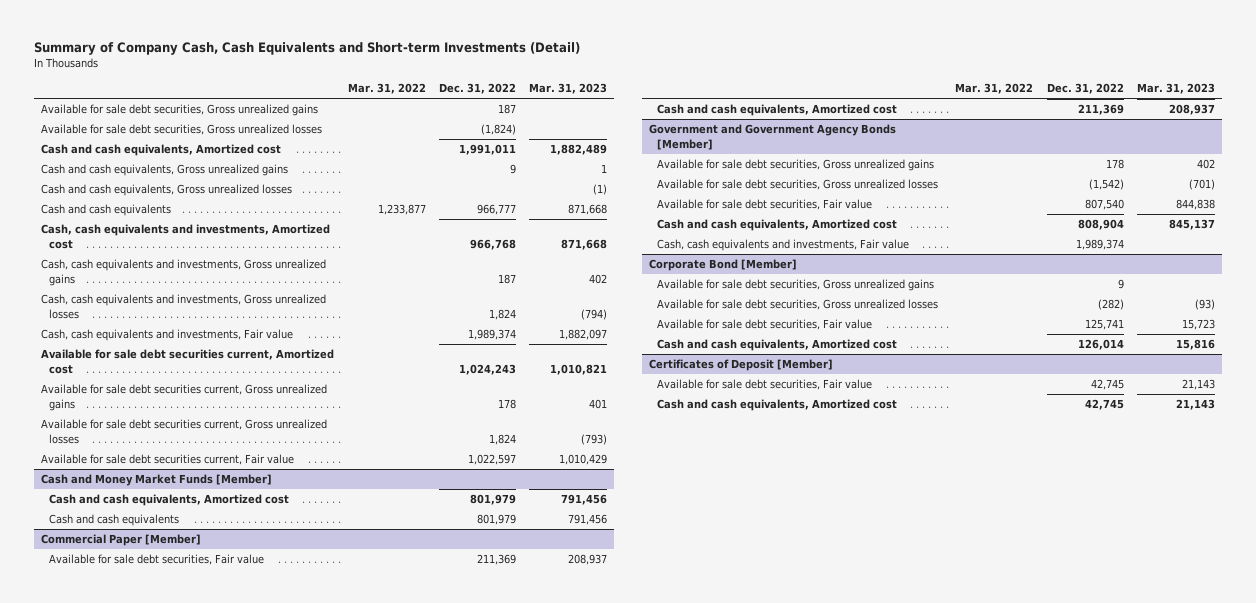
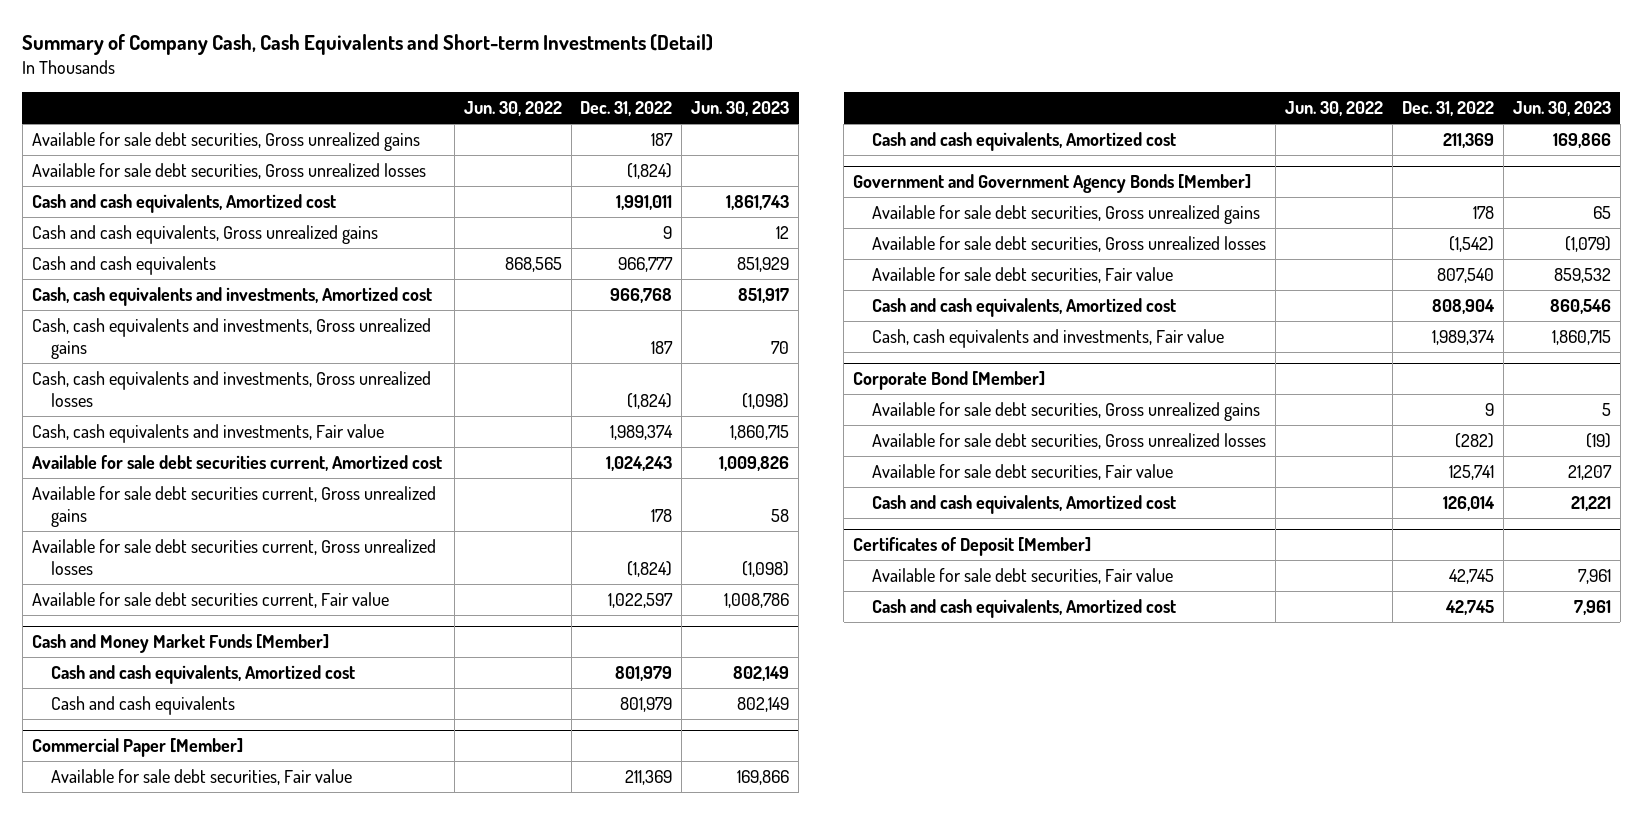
[347,83,426,95] Mar. 31, 2022 -> none
[529,83,608,95] Mar. 31, 2023 -> none
none -> [463,101,562,117] Jun. 30, 2022
none -> [691,101,790,117] Jun. 30, 2023
[41,184,293,197] Cash and cash equivalents, Gross unrealized losses -> none
[489,308,517,320] 1,824 -> [627,393,673,410] (1,824)
[489,433,517,445] 1,824 -> [627,561,673,578] (1,824)

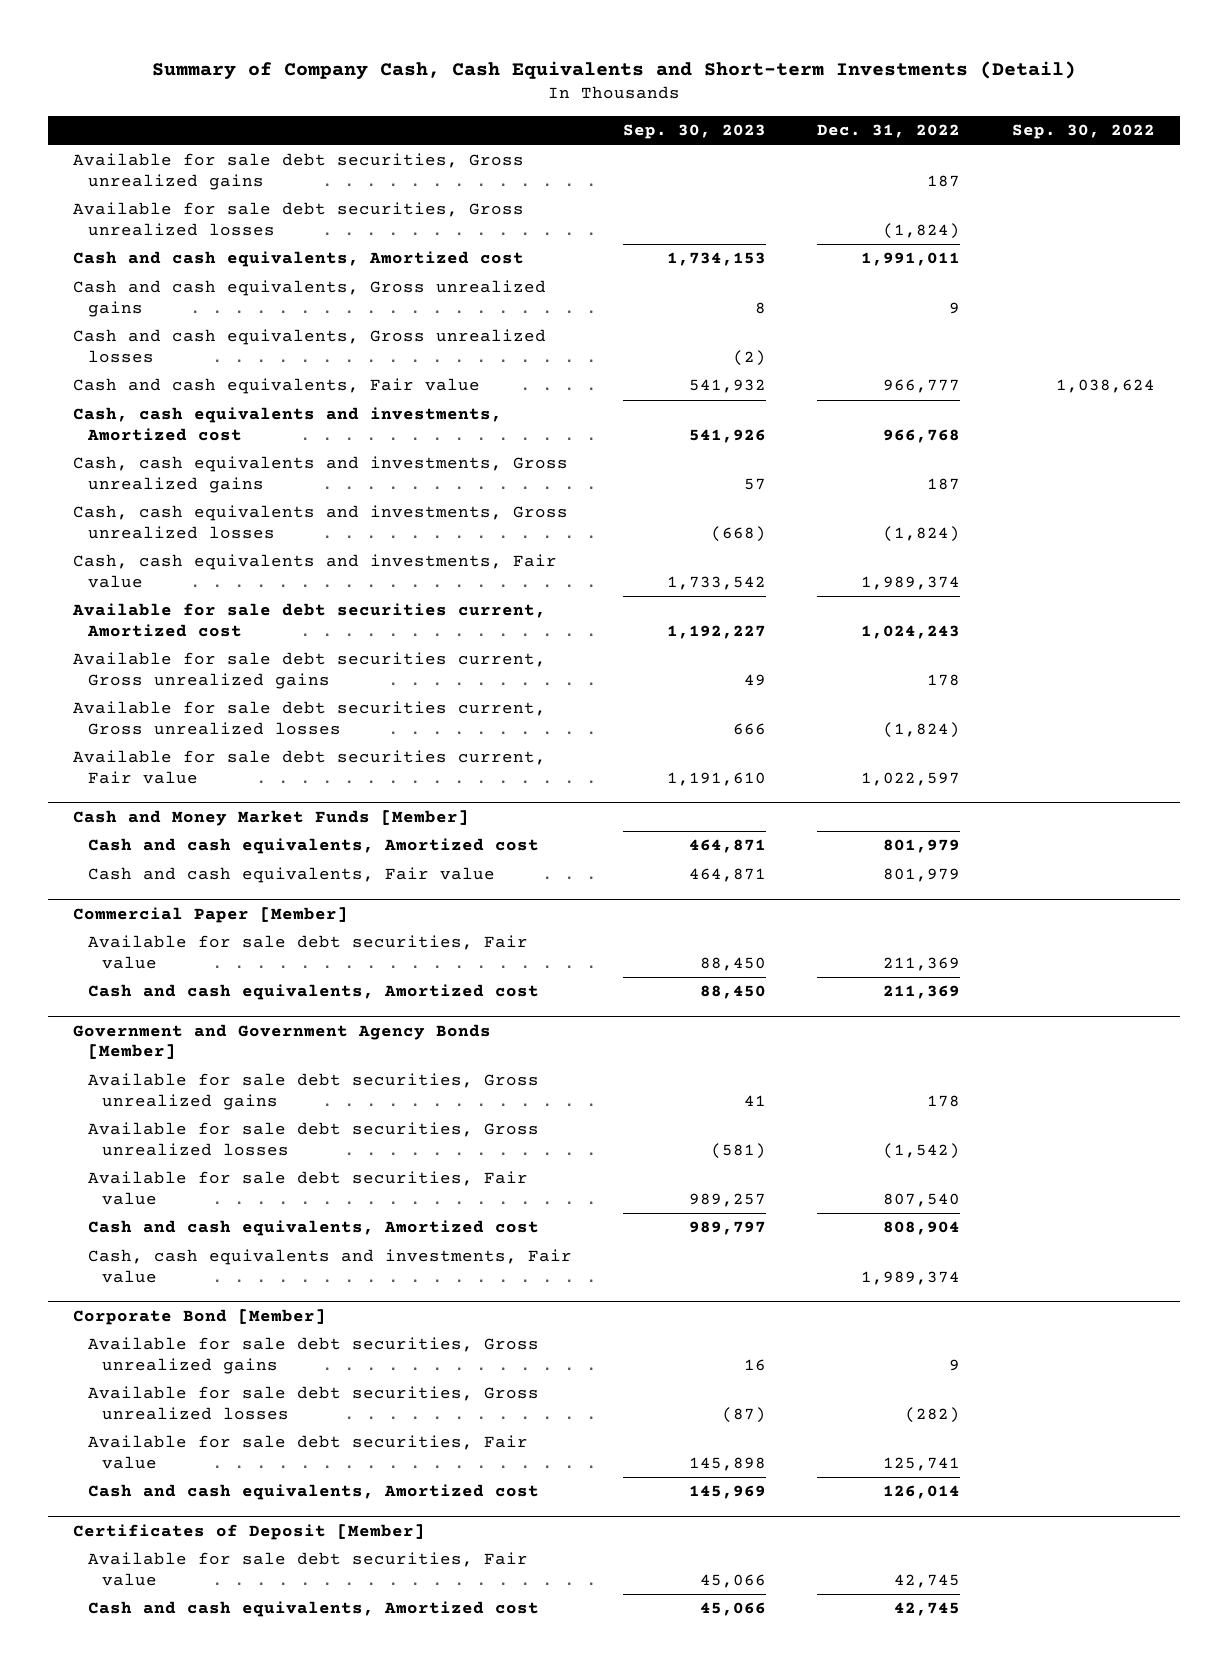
[463,101,562,117] Jun. 30, 2022 -> none
[691,101,790,117] Jun. 30, 2023 -> none
none -> [623,124,767,140] Sep. 30, 2023
none -> [1011,124,1155,140] Sep. 30, 2022
none -> [73,329,547,363] Cash and cash equivalents, Gross unrealized losses
[31,256,216,276] Cash and cash equivalents -> [73,378,481,395] Cash and cash equivalents, Fair value
[50,696,235,716] Cash and cash equivalents -> [87,867,495,884] Cash and cash equivalents, Fair value

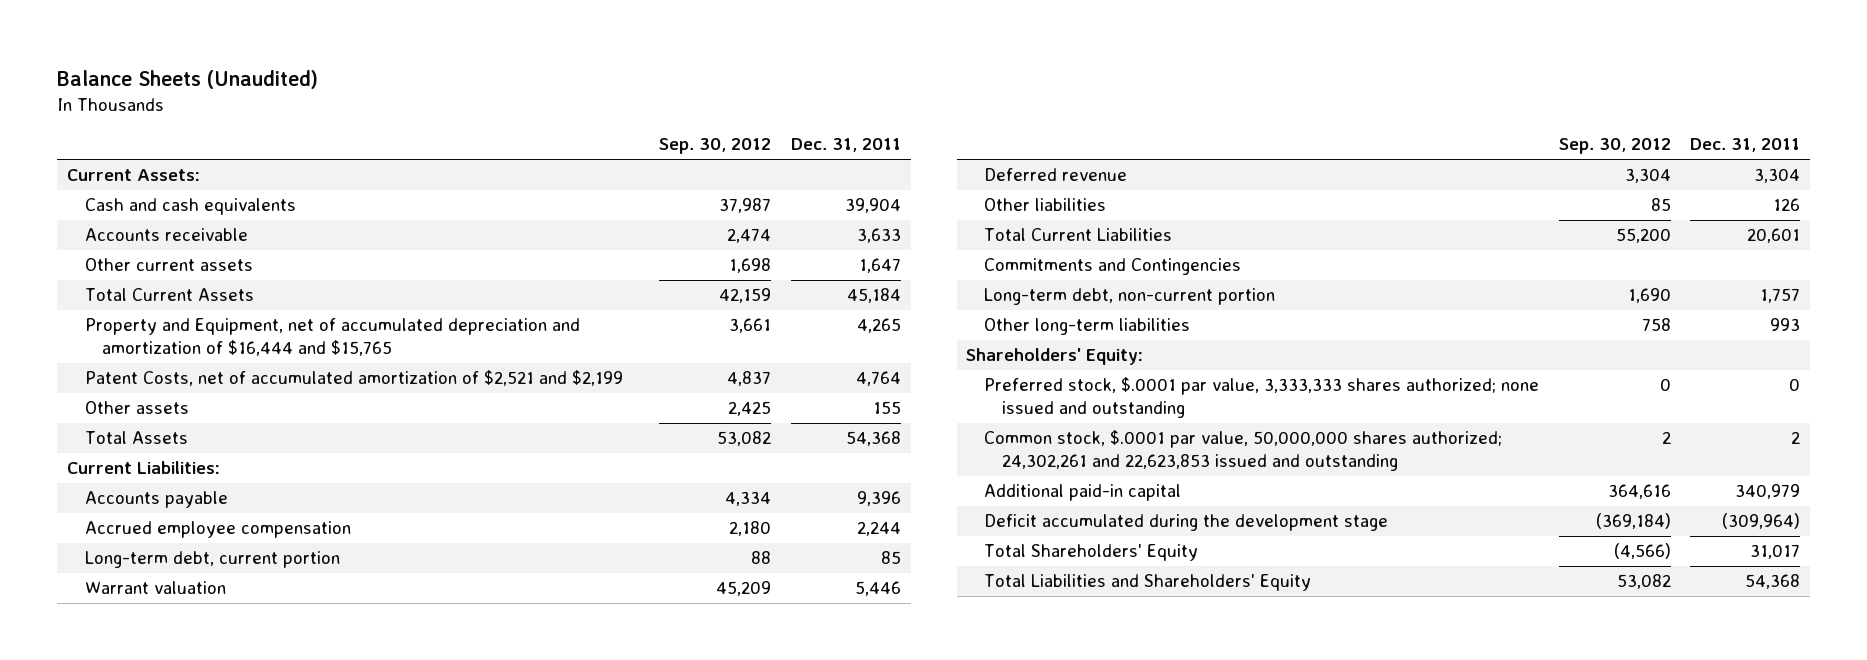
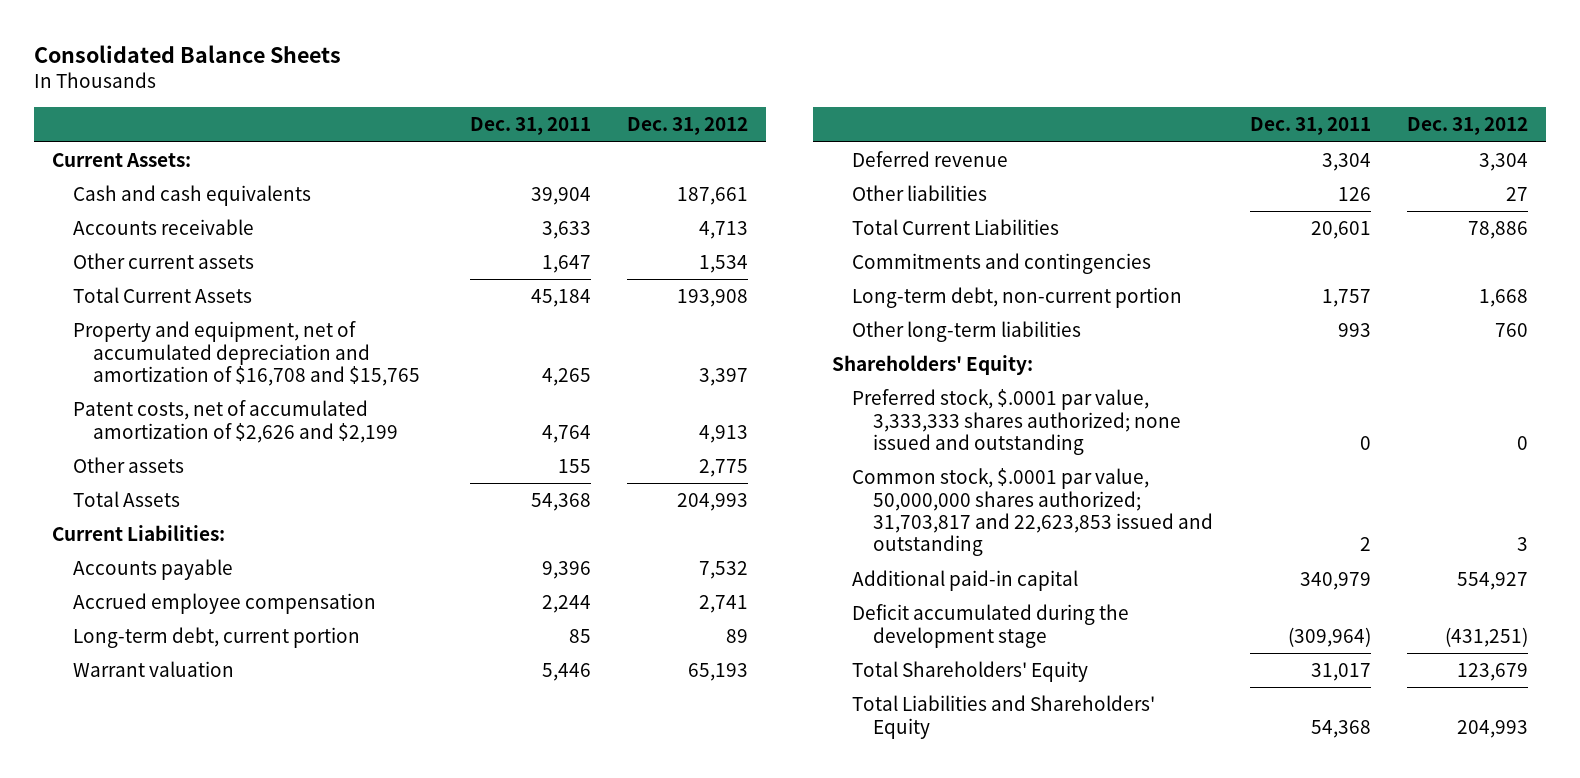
[57,69,319,89] Balance Sheets (Unaudited) -> [33,44,341,63] Consolidated Balance Sheets
[659,138,772,155] Sep. 30, 2012 -> none
none -> [627,117,749,136] Dec. 31, 2012
[84,318,580,357] Property and Equipment, net of accumulated depreciation and amortization of $16,444 and $15,765 -> [72,321,421,386] Property and equipment, net of accumulated depreciation and amortization of $16,708 and $15,765
[84,370,623,387] Patent Costs, net of accumulated amortization of $2,521 and $2,199 -> [72,400,399,443] Patent costs, net of accumulated amortization of $2,626 and $2,199
[984,258,1242,276] Commitments and Contingencies -> [852,253,1152,275] Commitments and contingencies
[984,430,1503,472] Common stock, $.0001 par value, 50,000,000 shares authorized; 24,302,261 and 22,623,853 issued and outstanding -> [852,468,1214,557] Common stock, $.0001 par value, 50,000,000 shares authorized; 31,703,817 and 22,623,853 issued and outstanding

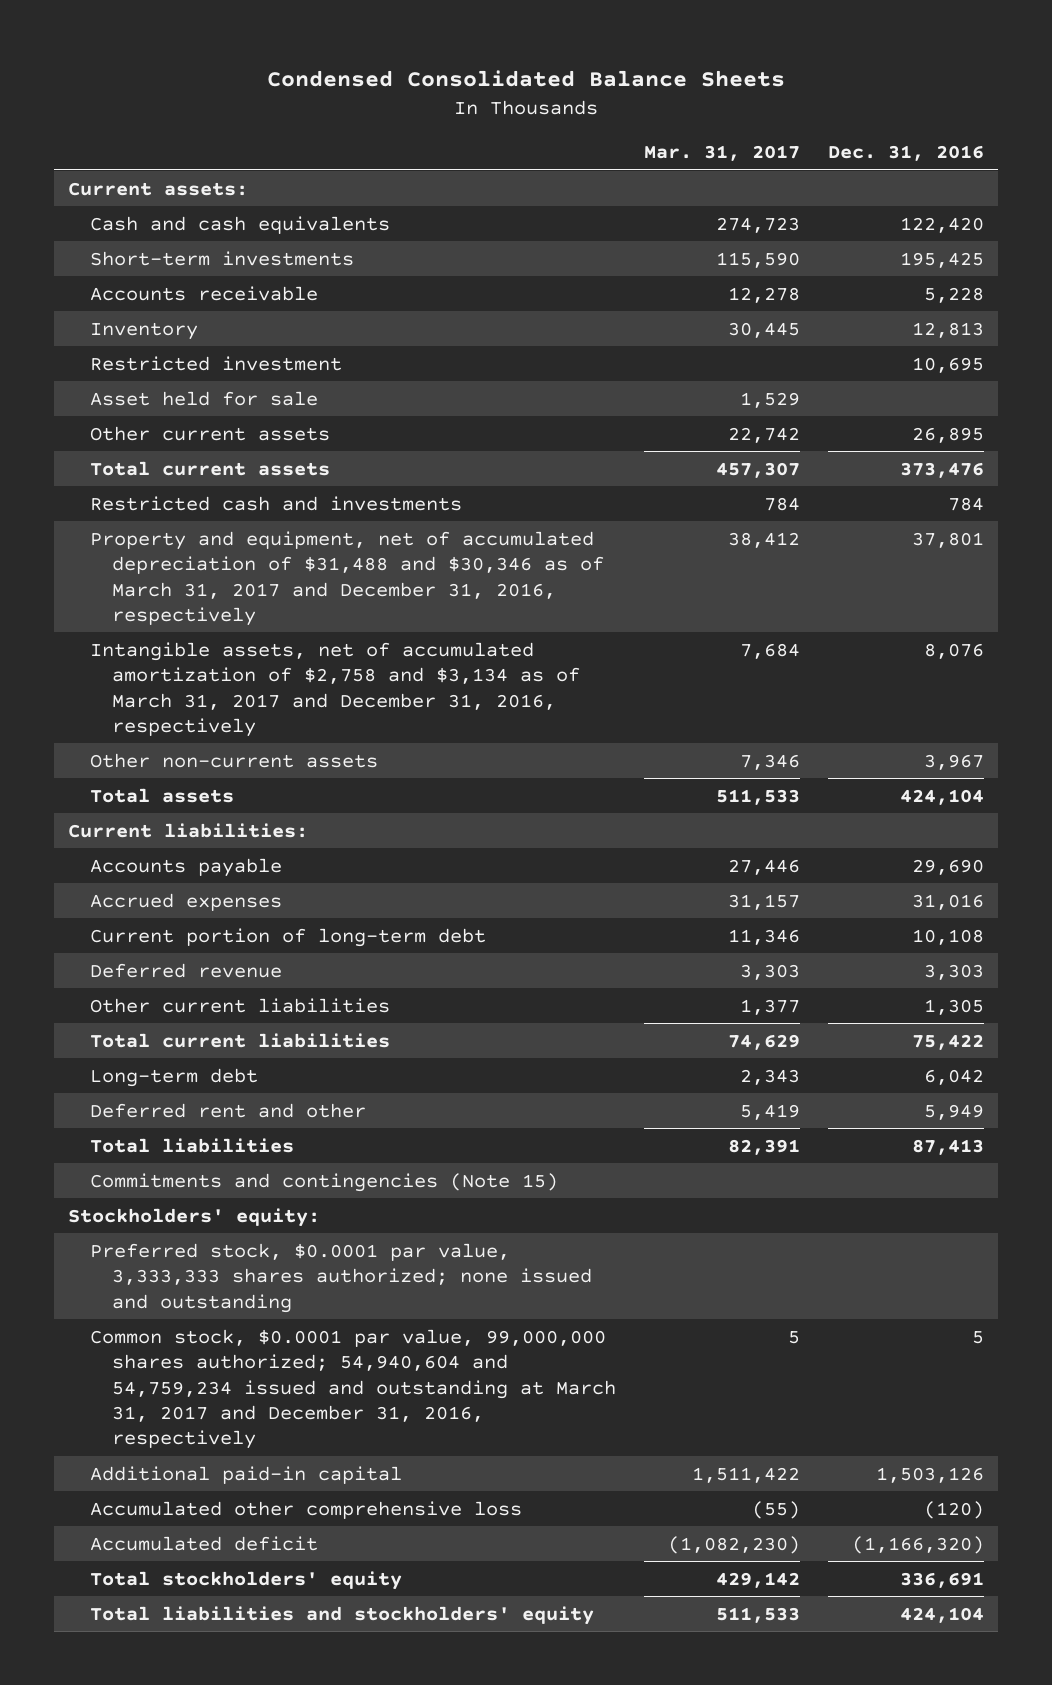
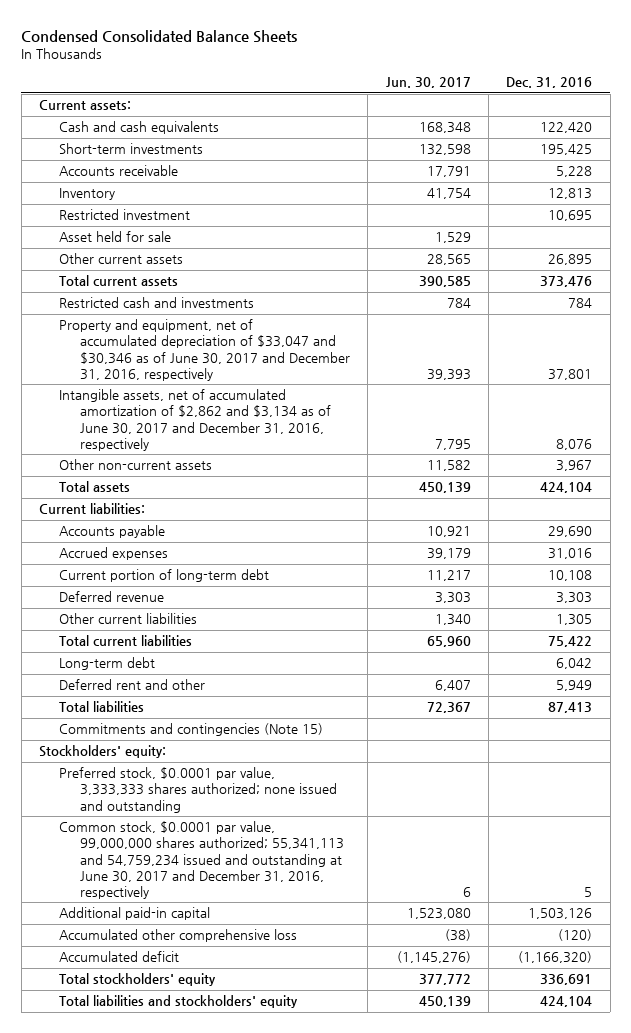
[644,145,801,162] Mar. 31, 2017 -> none
none -> [385,77,471,89] Jun. 30, 2017
[90,530,605,626] Property and equipment, net of accumulated depreciation of $31,488 and $30,346 as of March 31, 2017 and December 31, 2016, respectively -> [59,319,350,381] Property and equipment, net of accumulated depreciation of $33,047 and $30,346 as of June 30, 2017 and December 31, 2016, respectively
[90,641,581,737] Intangible assets, net of accumulated amortization of $2,758 and $3,134 as of March 31, 2017 and December 31, 2016, respectively -> [59,389,331,451] Intangible assets, net of accumulated amortization of $2,862 and $3,134 as of June 30, 2017 and December 31, 2016, respectively
[90,1328,617,1450] Common stock, $0.0001 par value, 99,000,000 shares authorized; 54,940,604 and 54,759,234 issued and outstanding at March 31, 2017 and December 31, 2016, respectively -> [59,821,344,899] Common stock, $0.0001 par value, 99,000,000 shares authorized; 55,341,113 and 54,759,234 issued and outstanding at June 30, 2017 and December 31, 2016, respectively

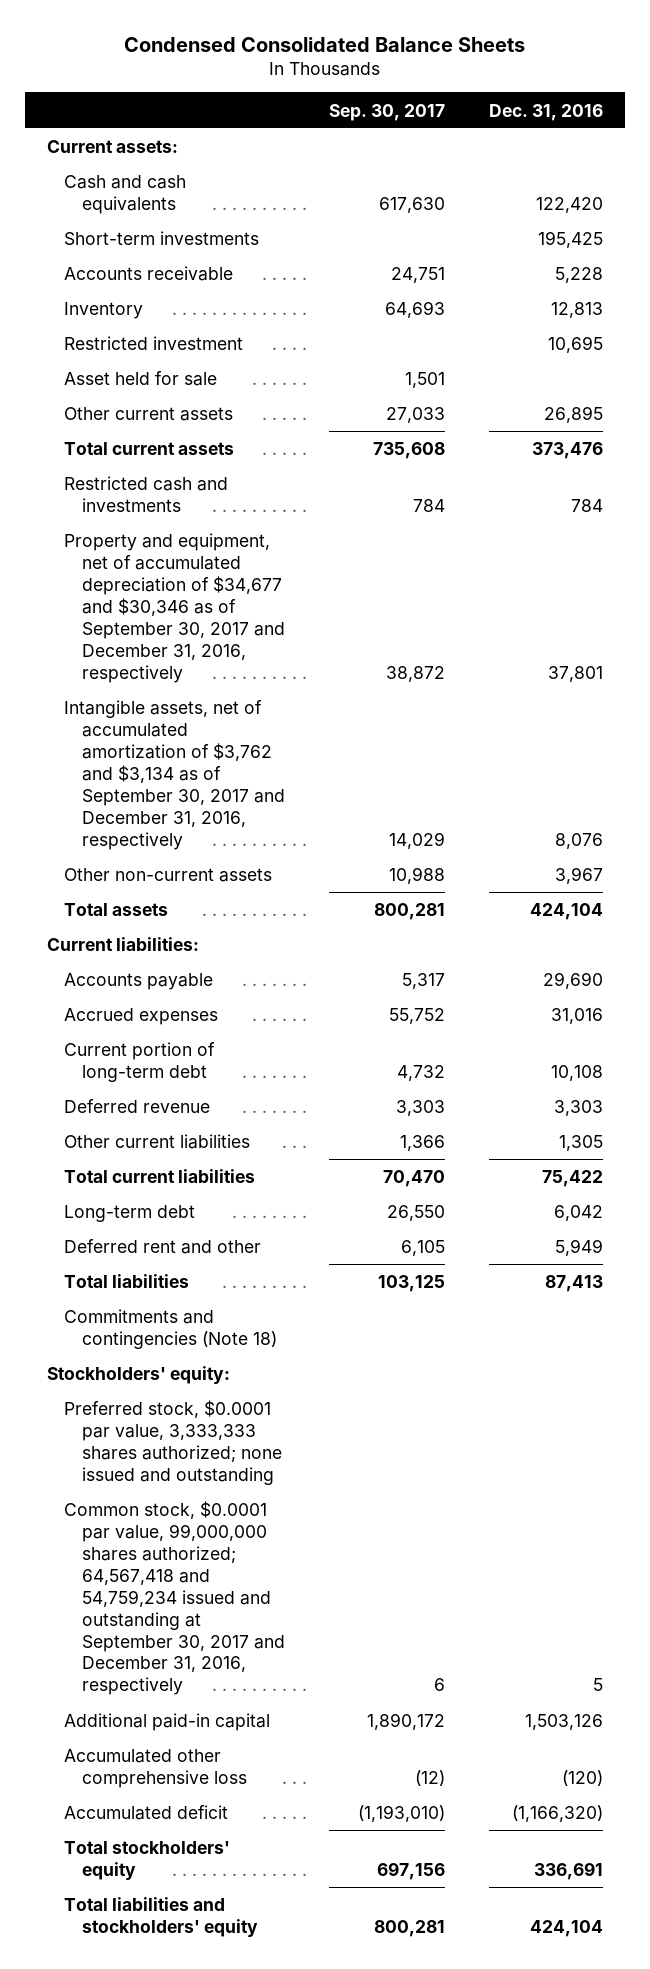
[385,77,471,89] Jun. 30, 2017 -> none
none -> [328,103,445,121] Sep. 30, 2017
[59,319,350,381] Property and equipment, net of accumulated depreciation of $33,047 and $30,346 as of June 30, 2017 and December 31, 2016, respectively -> [64,533,285,683] Property and equipment, net of accumulated depreciation of $34,677 and $30,346 as of September 30, 2017 and December 31, 2016, respectively
[59,389,331,451] Intangible assets, net of accumulated amortization of $2,862 and $3,134 as of June 30, 2017 and December 31, 2016, respectively -> [64,700,285,850] Intangible assets, net of accumulated amortization of $3,762 and $3,134 as of September 30, 2017 and December 31, 2016, respectively
[59,723,324,737] Commitments and contingencies (Note 15) -> [64,1309,277,1349] Commitments and contingencies (Note 18)
[59,821,344,899] Common stock, $0.0001 par value, 99,000,000 shares authorized; 55,341,113 and 54,759,234 issued and outstanding at June 30, 2017 and December 31, 2016, respectively -> [64,1501,285,1696] Common stock, $0.0001 par value, 99,000,000 shares authorized; 64,567,418 and 54,759,234 issued and outstanding at September 30, 2017 and December 31, 2016, respectively

